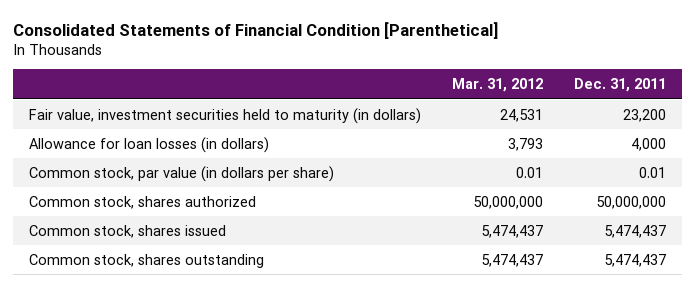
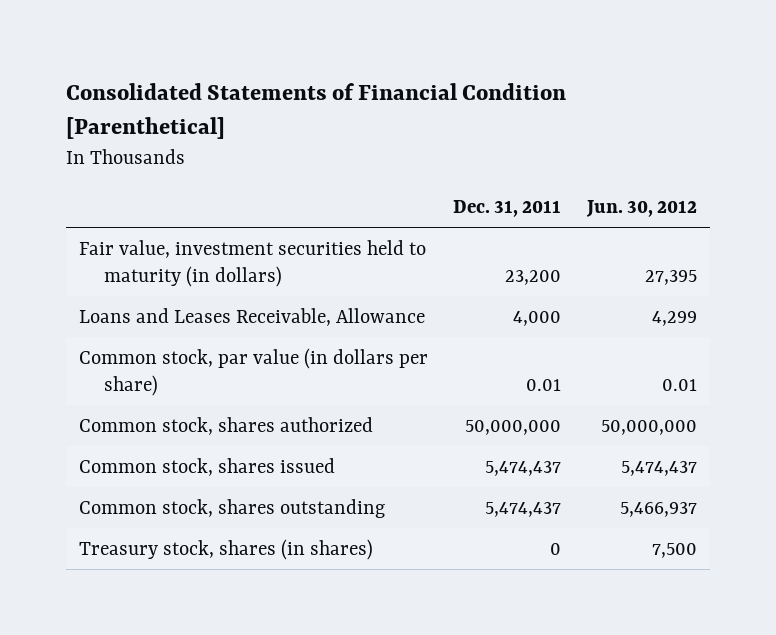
[451,78,543,93] Mar. 31, 2012 -> none
none -> [585,199,697,217] Jun. 30, 2012
[28,136,269,153] Allowance for loan losses (in dollars) -> [78,307,425,326] Loans and Leases Receivable, Allowance
none -> [78,538,373,560] Treasury stock, shares (in shares)

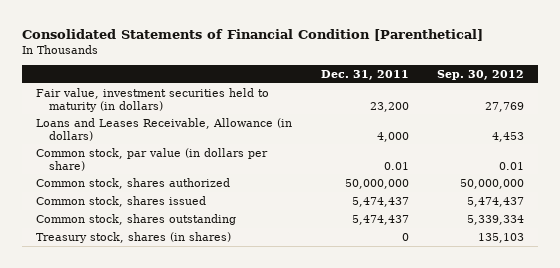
[585,199,697,217] Jun. 30, 2012 -> none
none -> [436,70,524,81] Sep. 30, 2012
[78,307,425,326] Loans and Leases Receivable, Allowance -> [36,117,293,141] Loans and Leases Receivable, Allowance (in dollars)

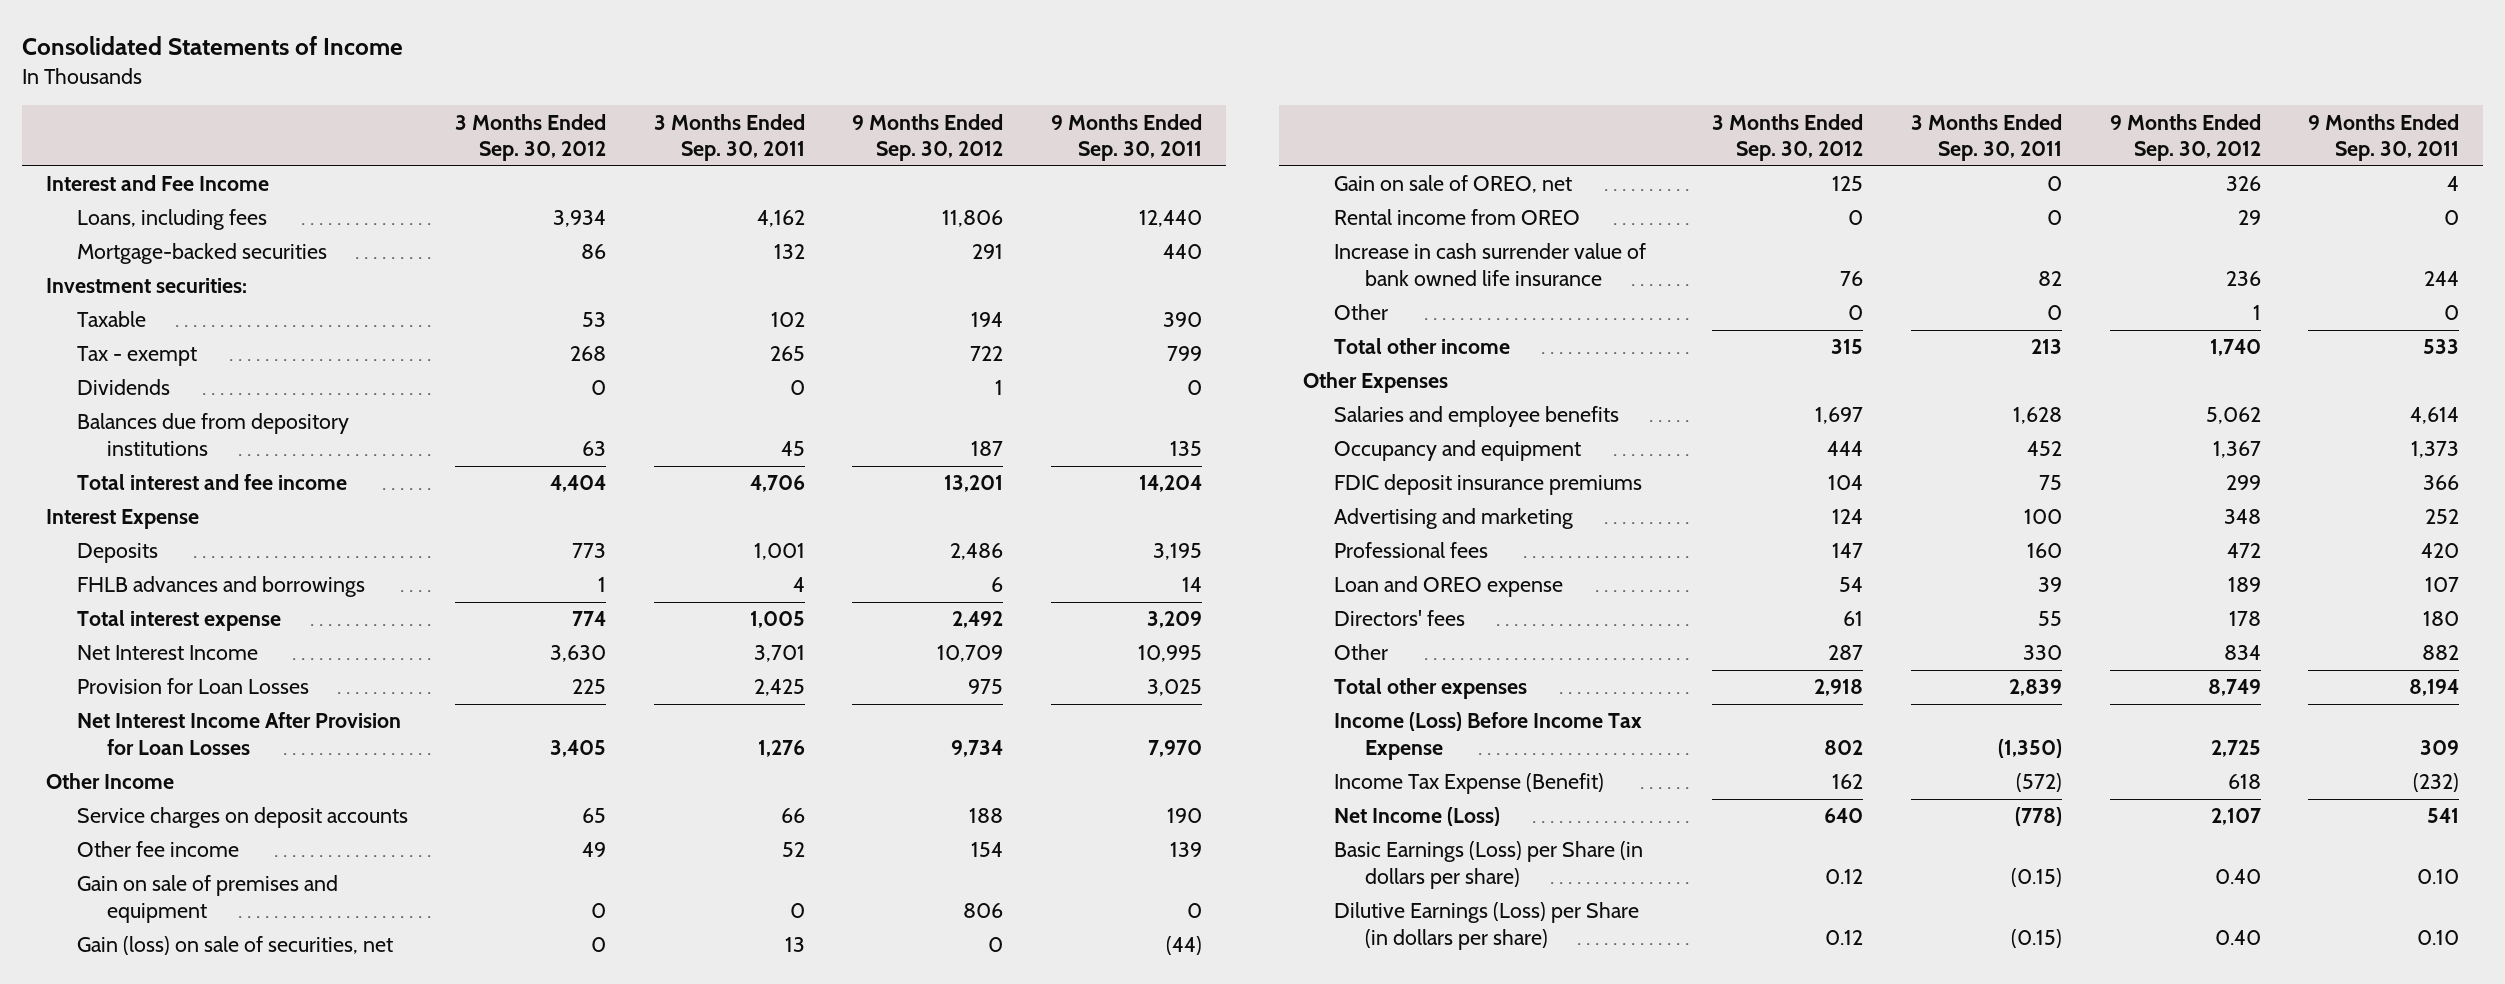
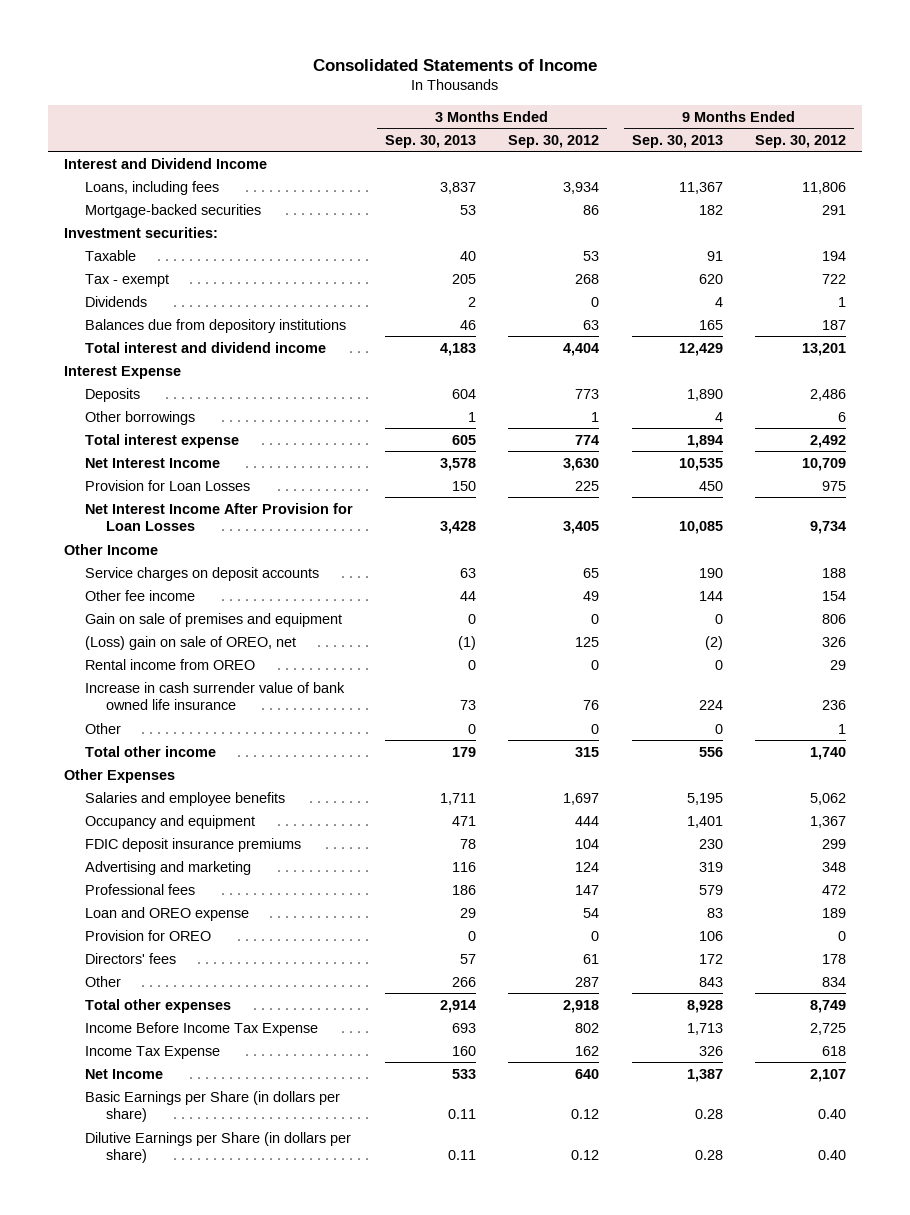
[653,113,805,162] 3 Months Ended Sep. 30, 2011 -> none
[1051,113,1203,162] 9 Months Ended Sep. 30, 2011 -> none
none -> [385,134,477,148] Sep. 30, 2013
none -> [631,134,723,148] Sep. 30, 2013
[45,175,269,192] Interest and Fee Income -> [63,157,267,169] Interest and Dividend Income
[76,474,347,491] Total interest and fee income -> [84,341,326,353] Total interest and dividend income
[76,576,365,598] FHLB advances and borrowings -> none
none -> [84,410,195,425] Other borrowings
[76,936,393,956] Gain (loss) on sale of securities, net -> none
[1333,175,1572,194] Gain on sale of OREO, net -> [84,635,296,650] (Loss) gain on sale of OREO, net
none -> [84,929,211,941] Provision for OREO
[1333,712,1642,761] Income (Loss) Before Income Tax Expense -> [84,1021,318,1036] Income Before Income Tax Expense
[1333,773,1604,795] Income Tax Expense (Benefit) -> [84,1045,220,1059] Income Tax Expense
[1333,807,1500,827] Net Income (Loss) -> [84,1068,163,1079] Net Income
[1333,841,1643,890] Basic Earnings (Loss) per Share (in dollars per share) -> [84,1090,340,1123] Basic Earnings per Share (in dollars per share)
[1333,902,1639,951] Dilutive Earnings (Loss) per Share (in dollars per share) -> [84,1131,351,1164] Dilutive Earnings per Share (in dollars per share)

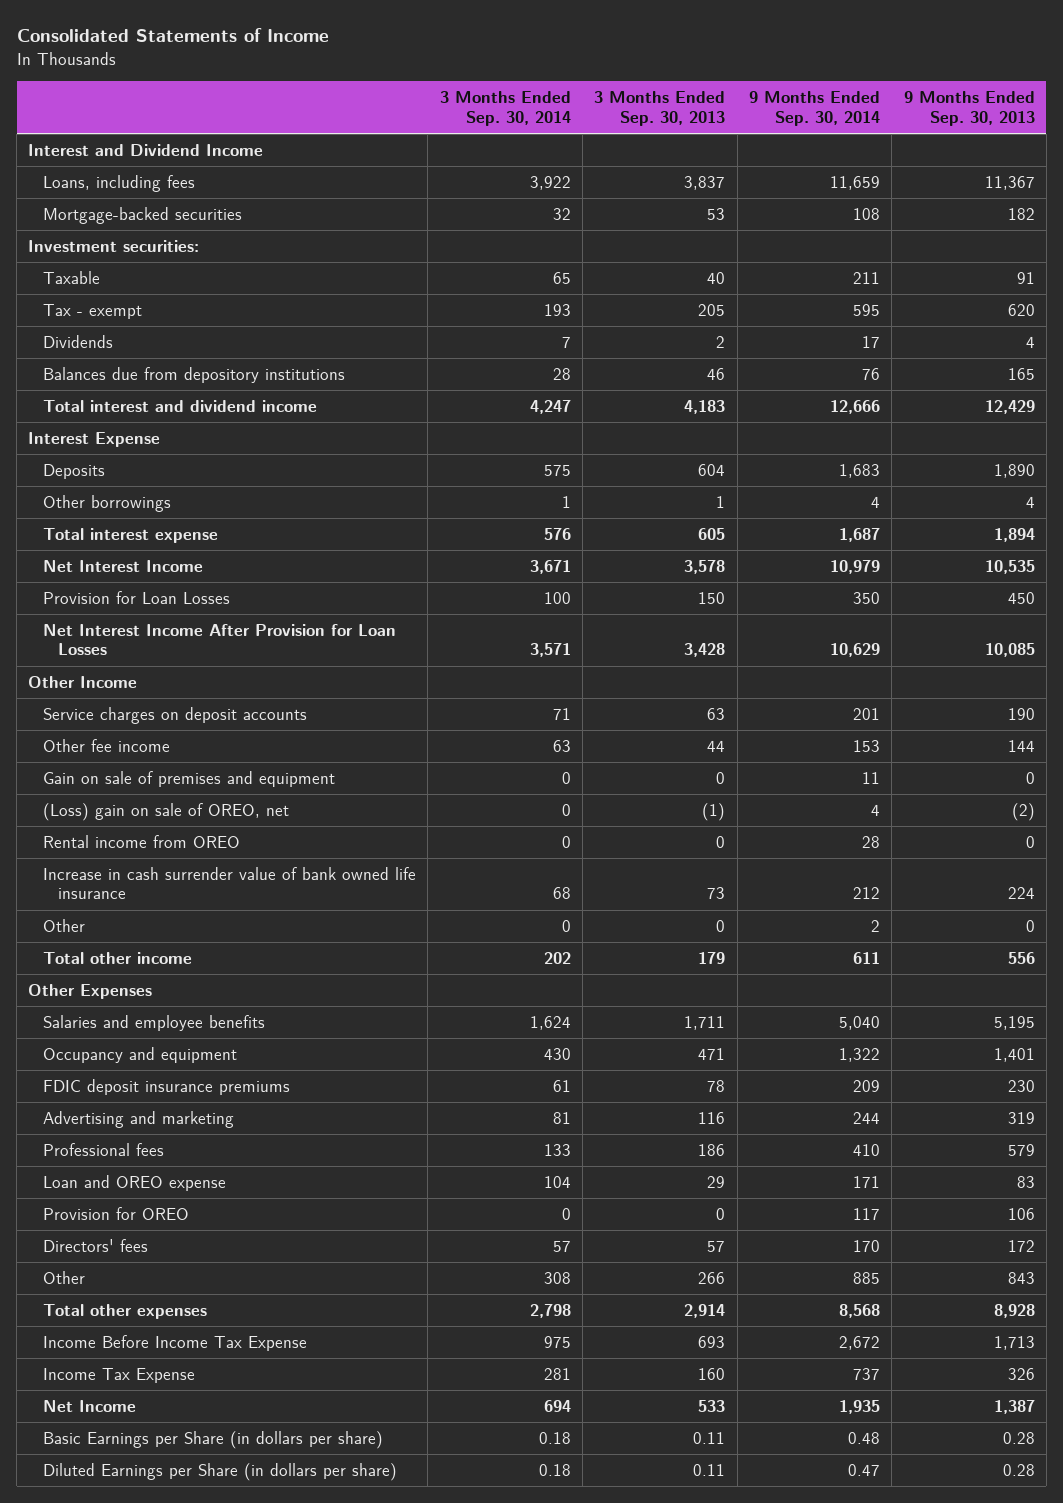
[508,134,600,148] Sep. 30, 2012 -> none
[754,134,846,148] Sep. 30, 2012 -> none
none -> [439,91,571,126] 3 Months Ended Sep. 30, 2014
none -> [749,91,881,126] 9 Months Ended Sep. 30, 2014
[84,1131,351,1164] Dilutive Earnings per Share (in dollars per share) -> [43,1463,398,1482] Diluted Earnings per Share (in dollars per share)

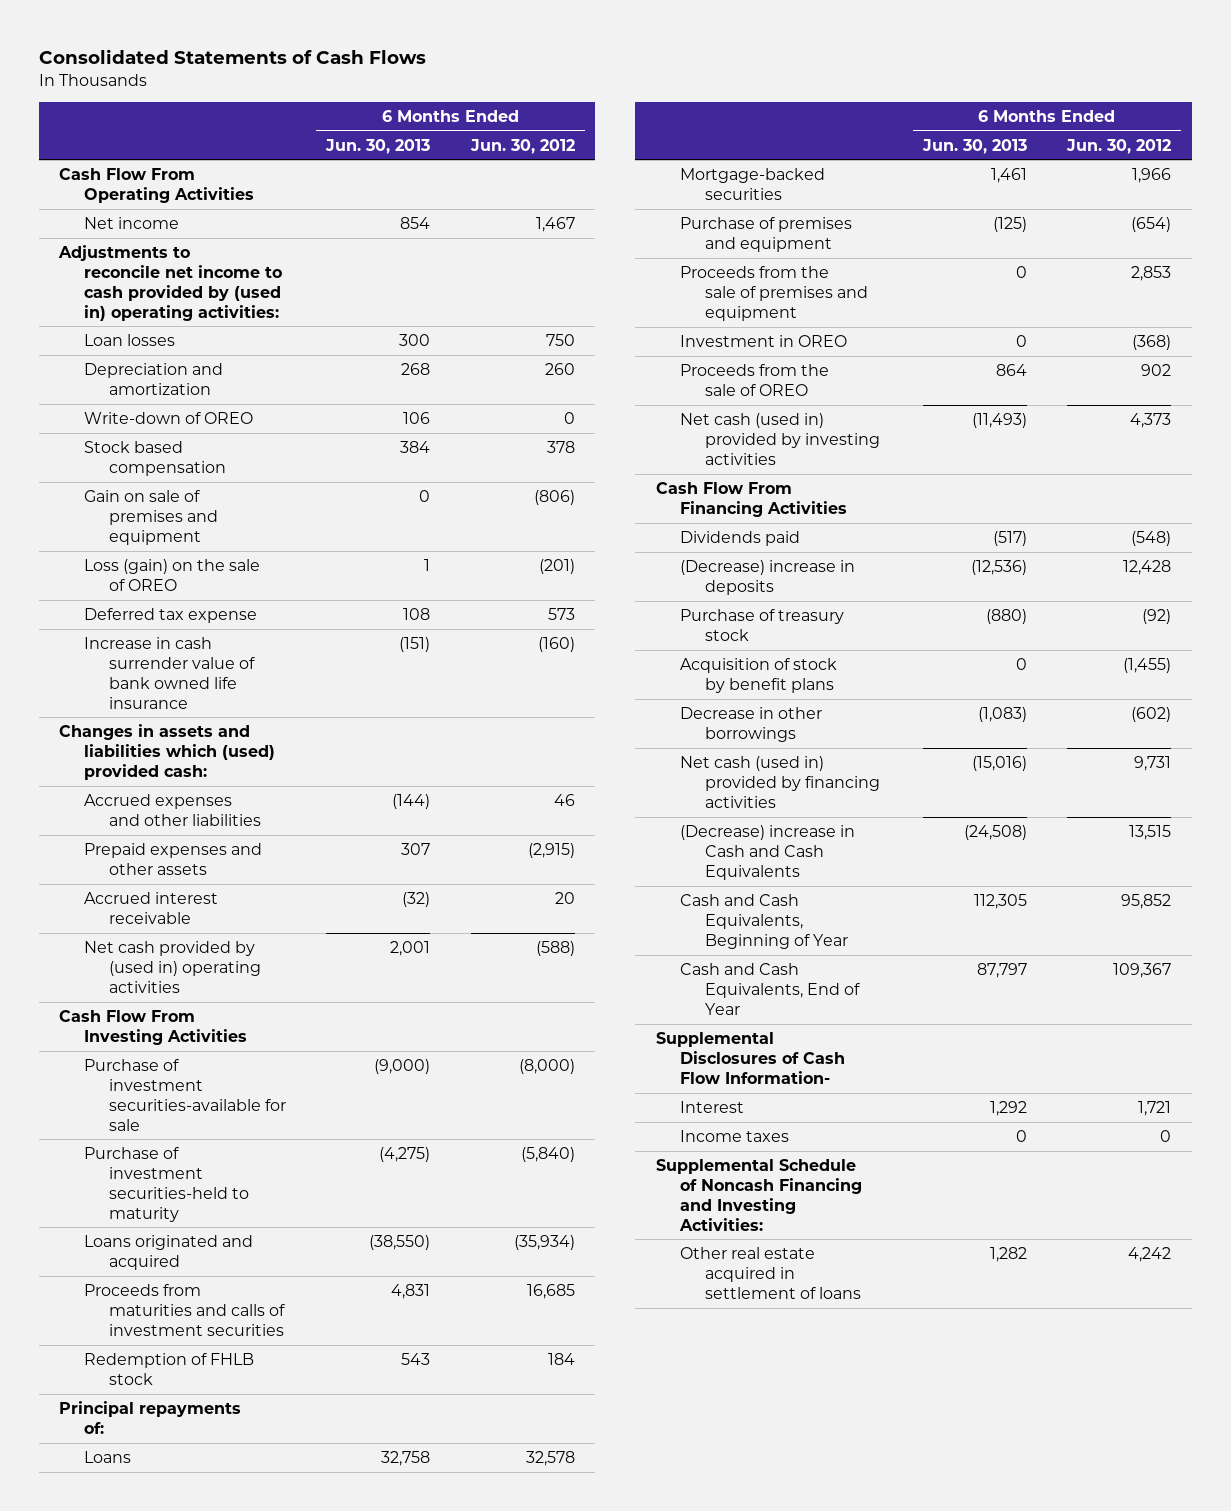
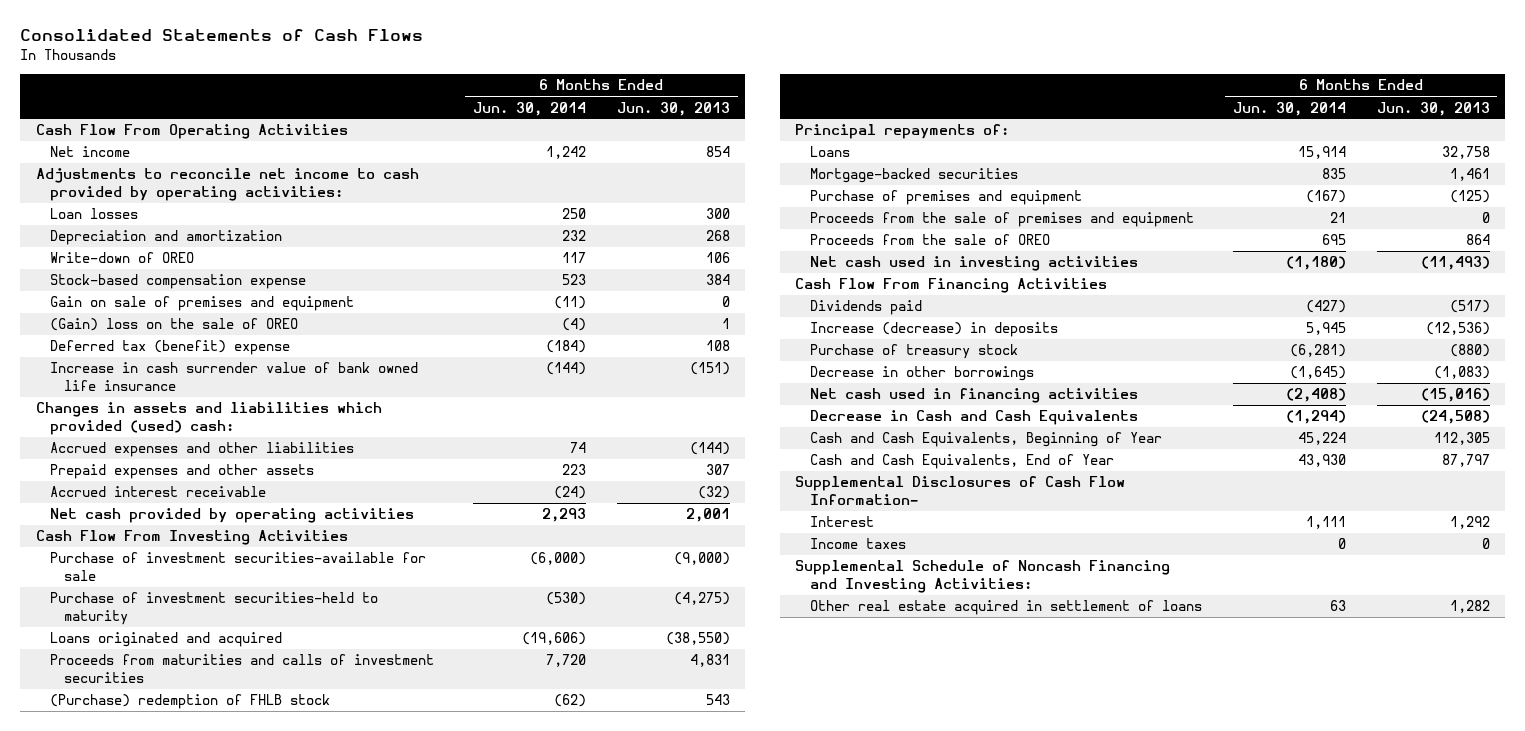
[469,138,575,154] Jun. 30, 2012 -> none
none -> [472,101,586,116] Jun. 30, 2014
[58,245,283,321] Adjustments to reconcile net income to cash provided by (used in) operating activities: -> [35,168,419,202] Adjustments to reconcile net income to cash provided by operating activities:
[84,441,226,476] Stock based compensation -> [49,274,306,290] Stock-based compensation expense
[84,559,261,591] Loss (gain) on the sale of OREO -> [49,318,298,332] (Gain) loss on the sale of OREO
[84,608,258,624] Deferred tax expense -> [49,340,290,356] Deferred tax (benefit) expense
[59,724,276,780] Changes in assets and liabilities which (used) provided cash: -> [35,402,382,436] Changes in assets and liabilities which provided (used) cash:
[84,941,261,993] Net cash provided by (used in) operating activities -> [49,508,414,524] Net cash provided by operating activities
[84,1353,255,1385] Redemption of FHLB stock -> [49,694,330,710] (Purchase) redemption of FHLB stock
[680,335,848,348] Investment in OREO -> none
[680,413,881,465] Net cash (used in) provided by investing activities -> [809,256,1138,272] Net cash used in investing activities
[680,560,856,595] (Decrease) increase in deposits -> [809,322,1058,338] Increase (decrease) in deposits
[680,658,838,693] Acquisition of stock by benefit plans -> none
[680,756,881,808] Net cash (used in) provided by financing activities -> [809,388,1138,404] Net cash used in financing activities
[680,825,856,880] (Decrease) increase in Cash and Cash Equivalents -> [809,410,1138,426] Decrease in Cash and Cash Equivalents

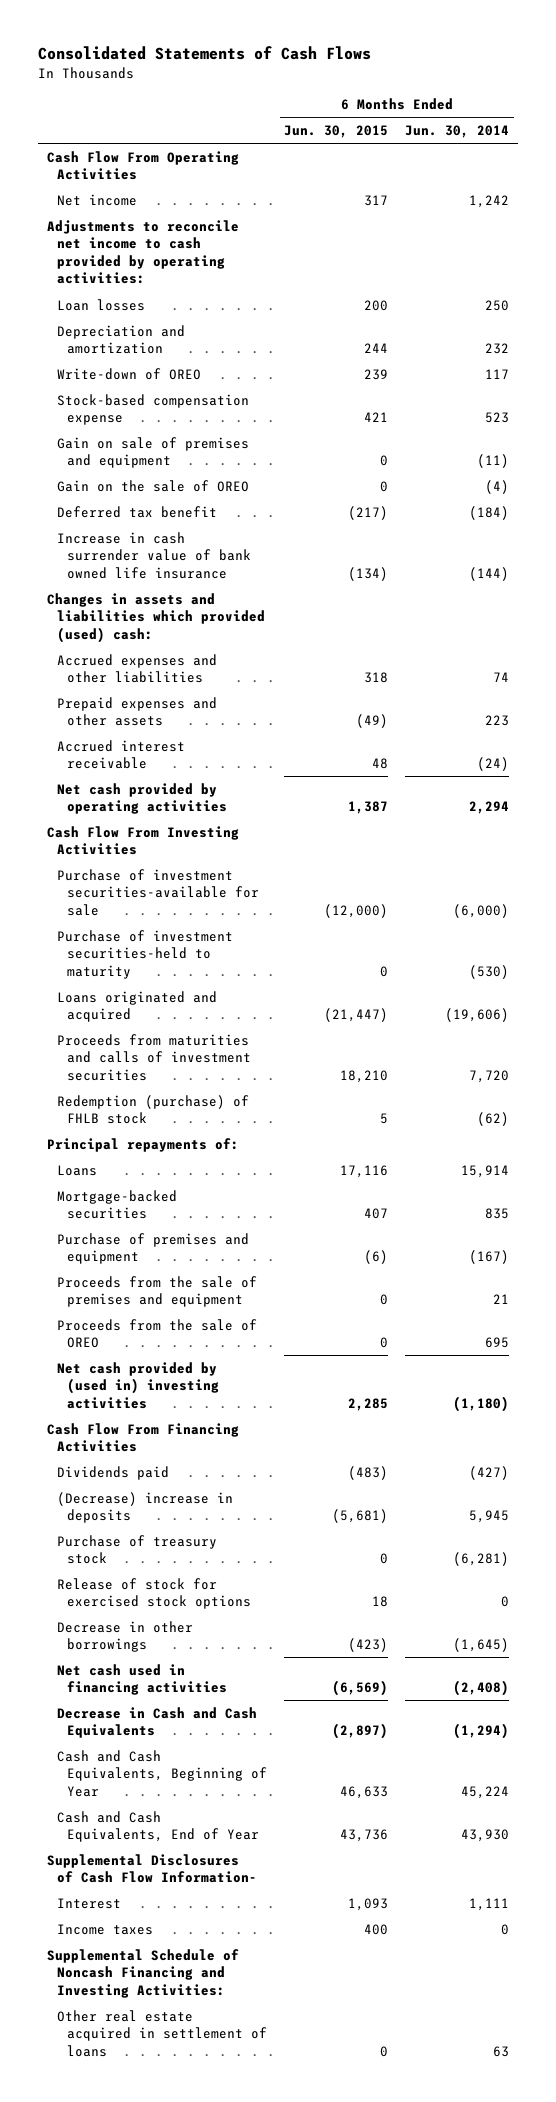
[616,101,730,116] Jun. 30, 2013 -> none
none -> [283,124,388,138] Jun. 30, 2015
[49,318,298,332] (Gain) loss on the sale of OREO -> [56,479,249,492] Gain on the sale of OREO
[49,340,290,356] Deferred tax (benefit) expense -> [56,505,217,518] Deferred tax benefit
[541,508,586,523] 2,293 -> [469,801,510,815] 2,294
[49,694,330,710] (Purchase) redemption of FHLB stock -> [56,1094,249,1125] Redemption (purchase) of FHLB stock
[809,256,1138,272] Net cash used in investing activities -> [56,1361,219,1409] Net cash provided by (used in) investing activities
[809,322,1058,338] Increase (decrease) in deposits -> [56,1491,233,1524] (Decrease) increase in deposits
none -> [56,1577,251,1610] Release of stock for exercised stock options

